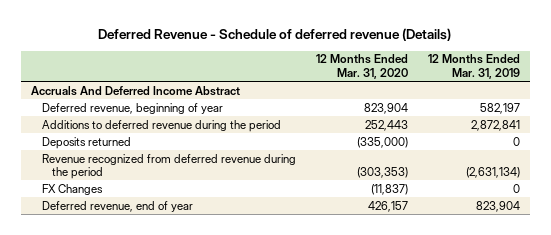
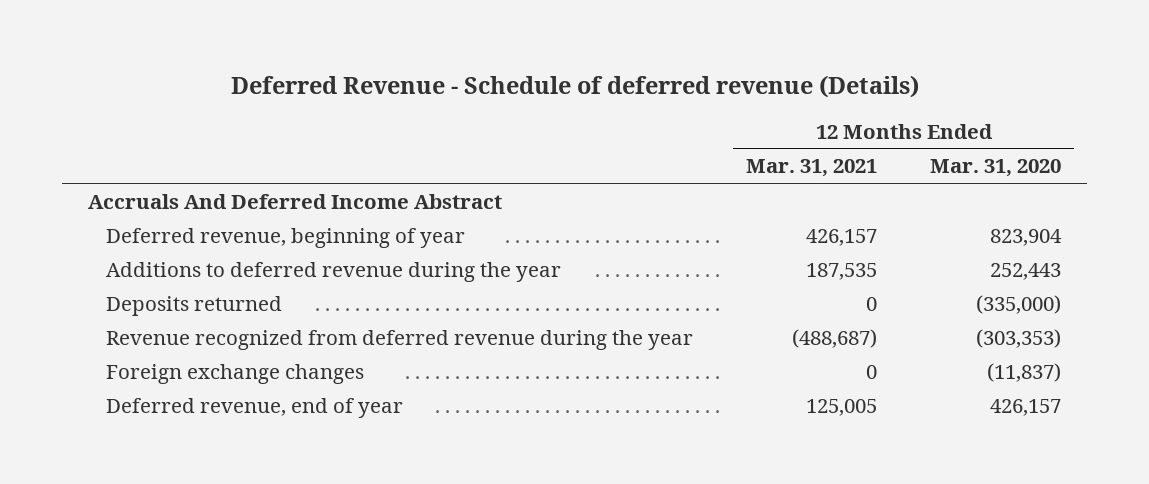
[427,54,520,79] 12 Months Ended Mar. 31, 2019 -> none
none -> [746,159,878,178] Mar. 31, 2021
[41,119,281,132] Additions to deferred revenue during the period -> [106,261,562,282] Additions to deferred revenue during the year
[41,153,296,180] Revenue recognized from deferred revenue during the period -> [106,329,694,350] Revenue recognized from deferred revenue during the year
[41,183,103,195] FX Changes -> [106,363,365,384] Foreign exchange changes

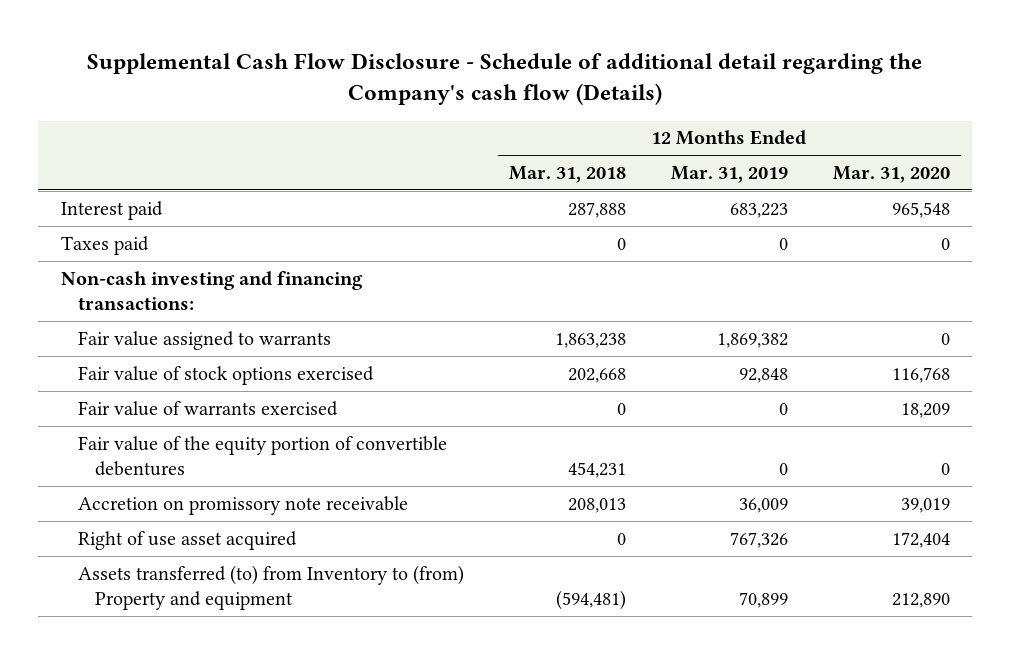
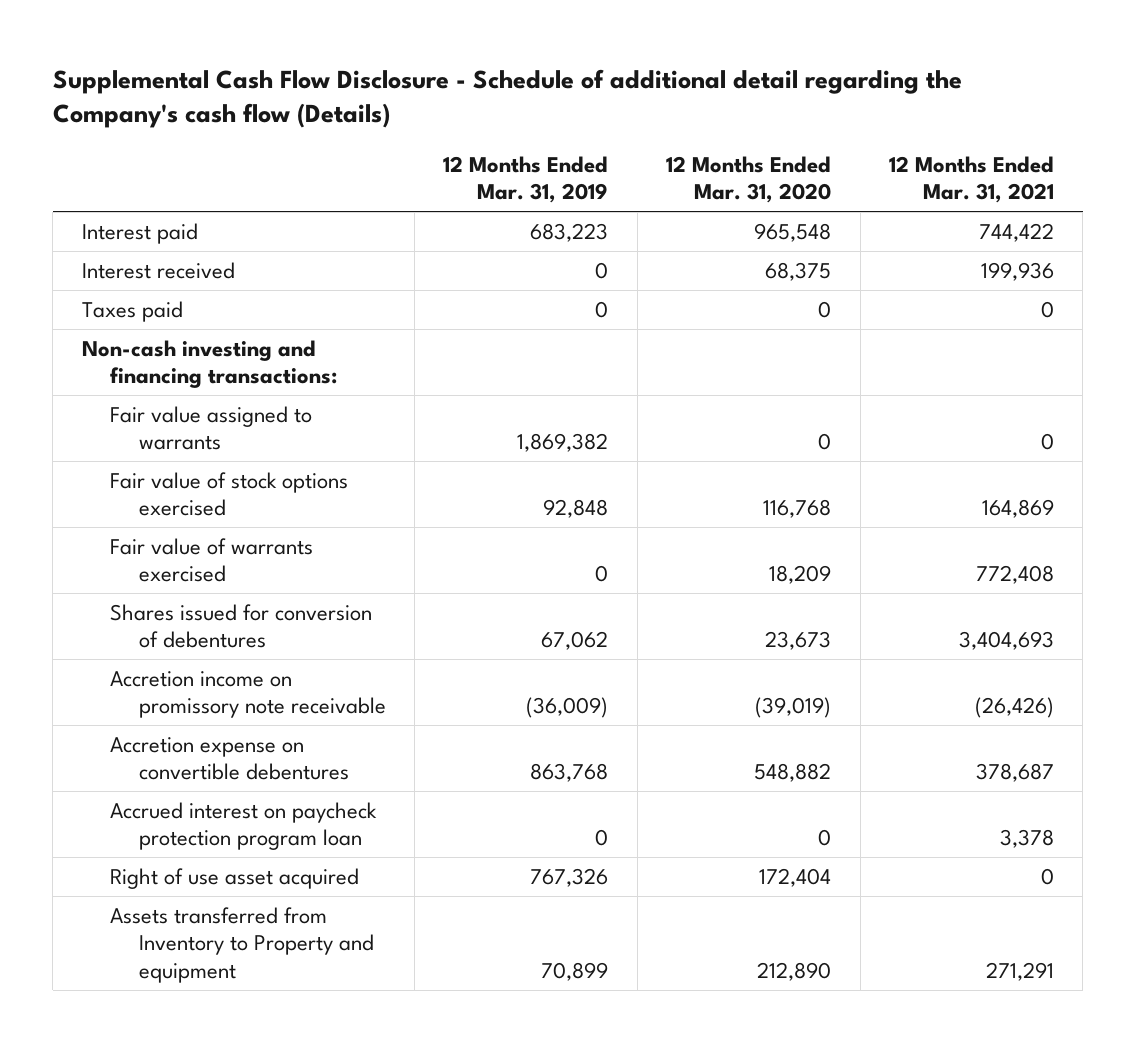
[508,165,626,183] Mar. 31, 2018 -> none
none -> [889,155,1055,204] 12 Months Ended Mar. 31, 2021
none -> [81,261,235,279] Interest received
[78,435,448,477] Fair value of the equity portion of convertible debentures -> none
none -> [110,603,373,649] Shares issued for conversion of debentures
[78,495,409,515] Accretion on promissory note receivable -> [110,670,386,719] Accretion income on promissory note receivable
[738,497,788,513] 36,009 -> [526,697,609,719] (36,009)
[900,497,950,513] 39,019 -> [755,697,832,719] (39,019)
none -> [110,736,349,781] Accretion expense on convertible debentures
none -> [110,801,378,851] Accrued interest on paycheck protection program loan
[78,564,465,611] Assets transferred (to) from Inventory to (from) Property and equipment -> [110,906,374,983] Assets transferred from Inventory to Property and equipment

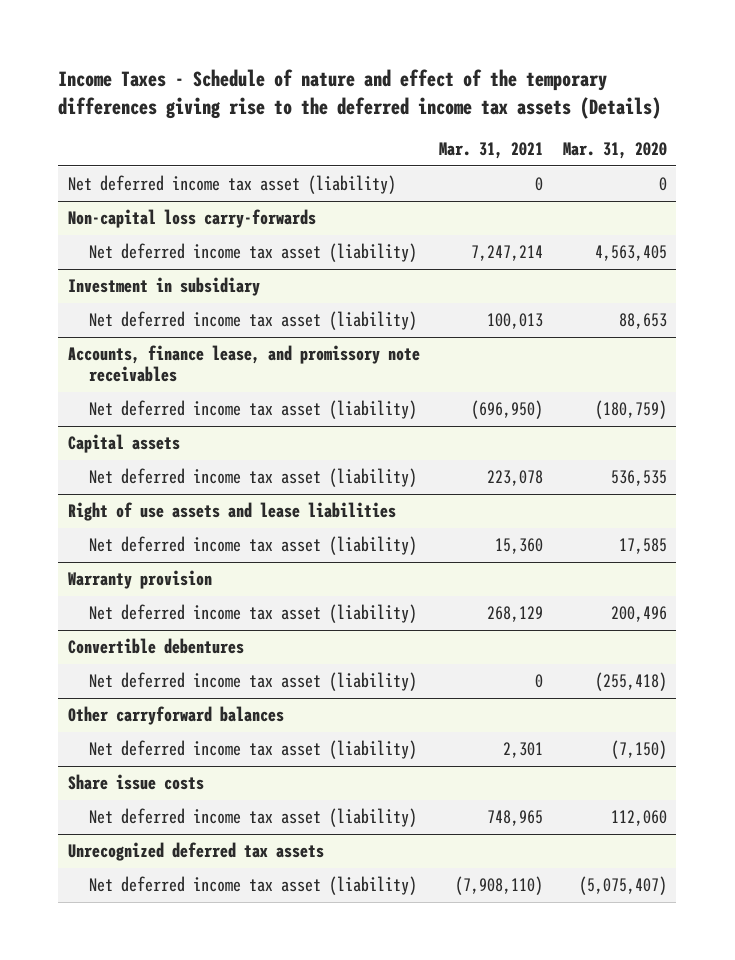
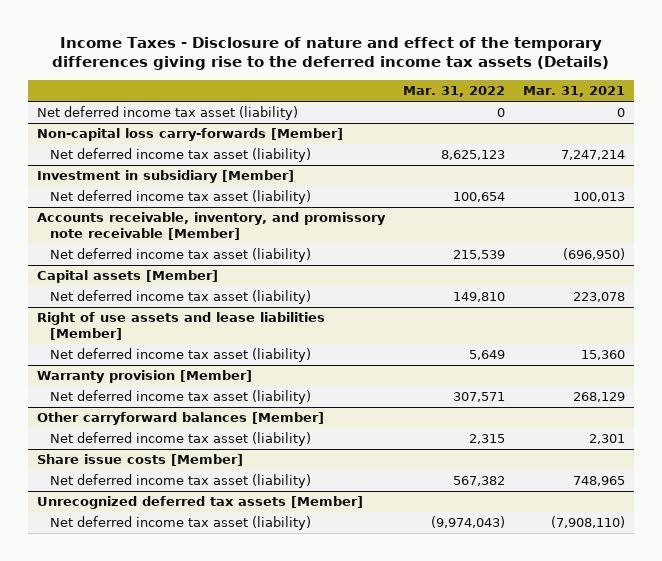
[58,69,662,119] Income Taxes - Schedule of nature and effect of the temporary differences giving rise to the deferred income tax assets (Details) -> [52,36,610,71] Income Taxes - Disclosure of nature and effect of the temporary differences giving rise to the deferred income tax assets (Details)
[562,142,667,160] Mar. 31, 2020 -> none
none -> [403,86,506,98] Mar. 31, 2022
[68,209,317,229] Non-capital loss carry-forwards -> [37,128,344,142] Non-capital loss carry-forwards [Member]
[68,277,261,297] Investment in subsidiary -> [37,170,295,184] Investment in subsidiary [Member]
[68,345,421,383] Accounts, finance lease, and promissory note receivables -> none
none -> [37,212,387,241] Accounts receivable, inventory, and promissory note receivable [Member]
[68,434,181,454] Capital assets -> [37,270,219,284] Capital assets [Member]
[68,502,397,522] Right of use assets and lease liabilities -> [37,312,326,341] Right of use assets and lease liabilities [Member]
[68,570,213,590] Warranty provision -> [37,370,253,384] Warranty provision [Member]
[68,638,245,655] Convertible debentures -> none
[89,672,418,692] Net deferred income tax asset (liability) -> none
[68,706,285,726] Other carryforward balances -> [37,412,325,426] Other carryforward balances [Member]
[68,774,205,791] Share issue costs -> [37,454,244,467] Share issue costs [Member]
[68,842,325,862] Unrecognized deferred tax assets -> [37,496,364,510] Unrecognized deferred tax assets [Member]

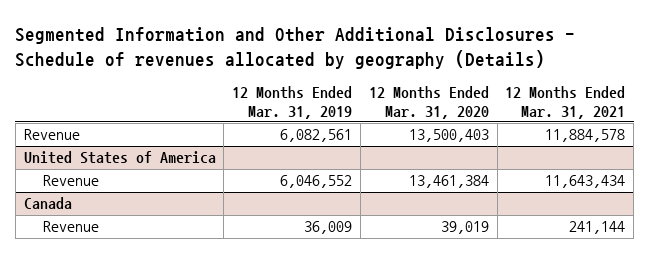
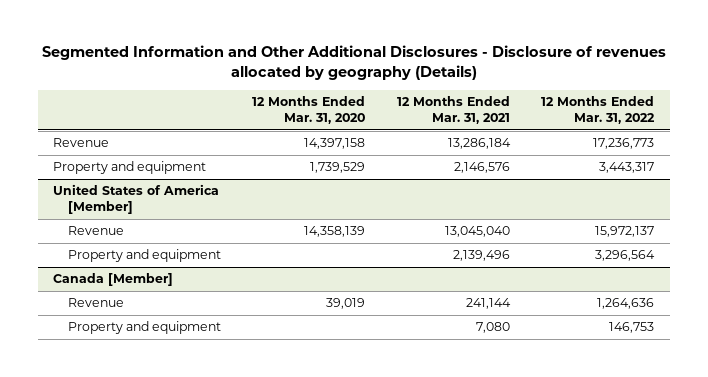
[15,27,576,69] Segmented Information and Other Additional Disclosures - Schedule of revenues allocated by geography (Details) -> [41,45,666,81] Segmented Information and Other Additional Disclosures - Disclosure of revenues allocated by geography (Details)
[232,86,353,119] 12 Months Ended Mar. 31, 2019 -> none
none -> [541,96,656,125] 12 Months Ended Mar. 31, 2022
[408,129,489,143] 13,500,403 -> [304,138,366,150] 14,397,158
[545,129,626,143] 11,884,578 -> [447,138,511,150] 13,286,184
none -> [53,161,207,175] Property and equipment
[23,151,216,165] United States of America -> [53,184,220,215] United States of America [Member]
[408,175,489,189] 13,461,384 -> [304,226,366,238] 14,358,139
[545,175,626,189] 11,643,434 -> [444,226,510,238] 13,045,040
none -> [67,249,221,263] Property and equipment
[23,197,72,210] Canada -> [53,273,174,287] Canada [Member]
none -> [67,321,221,335] Property and equipment

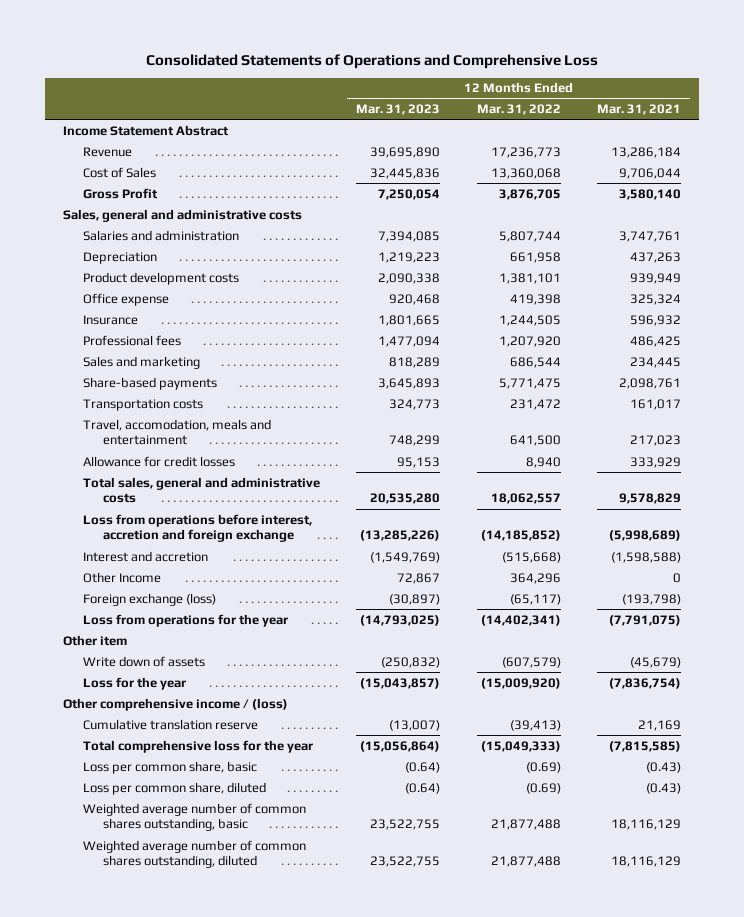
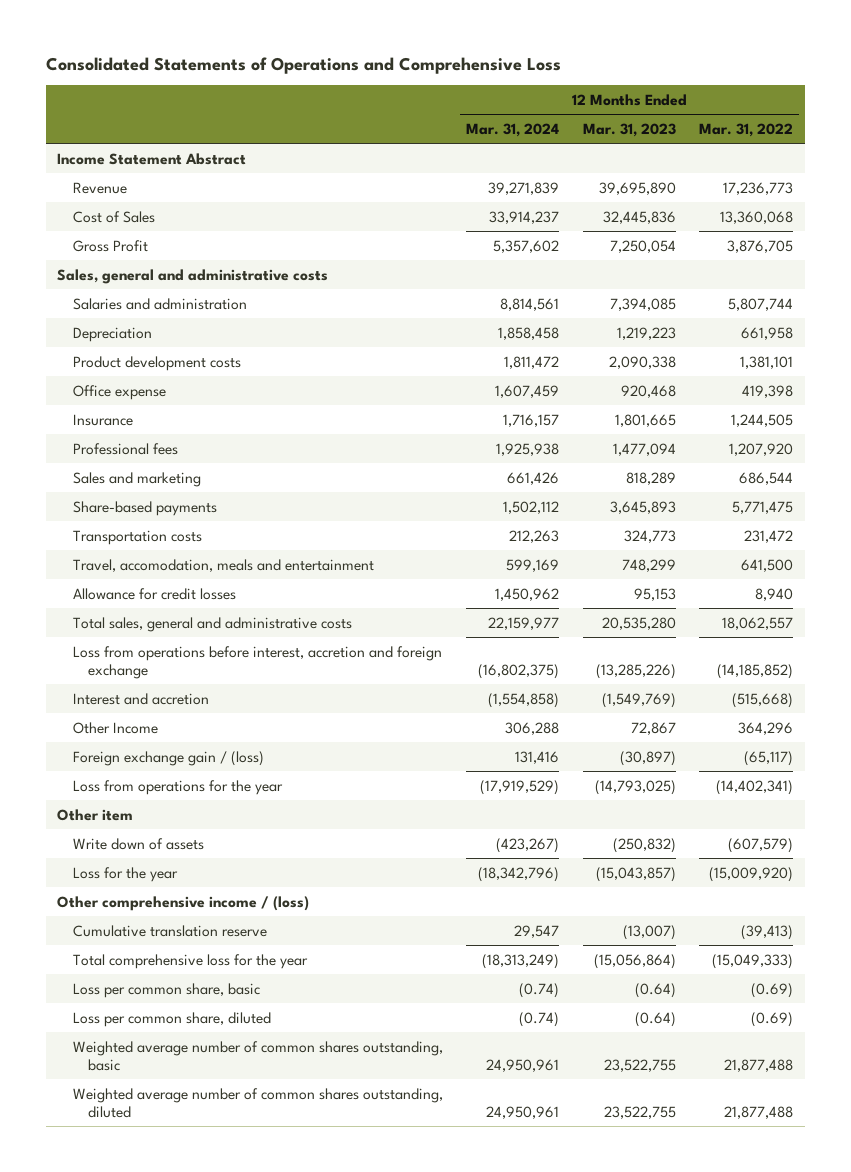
[596,104,681,116] Mar. 31, 2021 -> none
none -> [466,122,560,137] Mar. 31, 2024
[83,592,217,606] Foreign exchange (loss) -> [72,750,264,766] Foreign exchange gain / (loss)

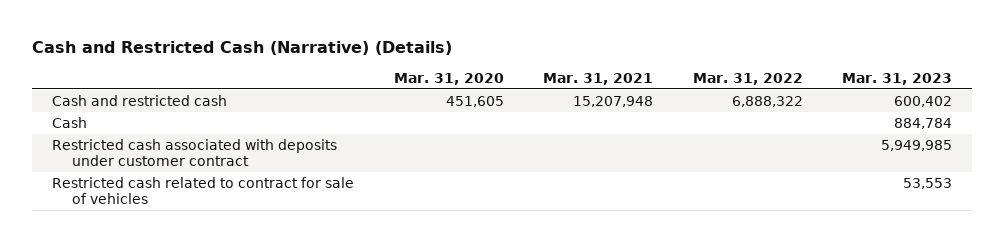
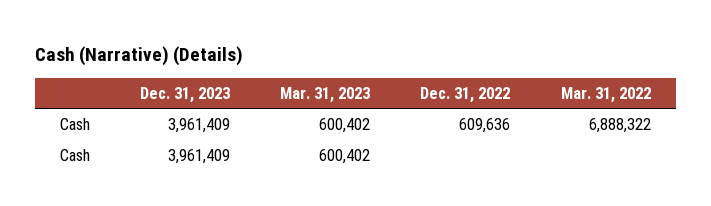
[32,41,453,56] Cash and Restricted Cash (Narrative) (Details) -> [35,45,244,66] Cash (Narrative) (Details)
[393,72,504,85] Mar. 31, 2020 -> none
[543,72,654,85] Mar. 31, 2021 -> none
none -> [140,86,231,103] Dec. 31, 2023
none -> [420,86,511,103] Dec. 31, 2022
[51,138,337,166] Restricted cash associated with deposits under customer contract -> none
[51,176,354,204] Restricted cash related to contract for sale of vehicles -> none
[51,94,227,106] Cash and restricted cash -> [60,118,91,131] Cash
[894,117,953,129] 884,784 -> [319,149,371,165] 600,402

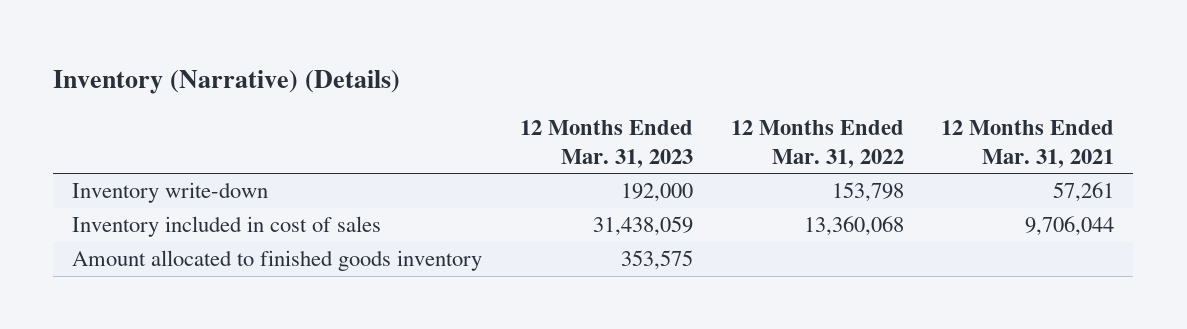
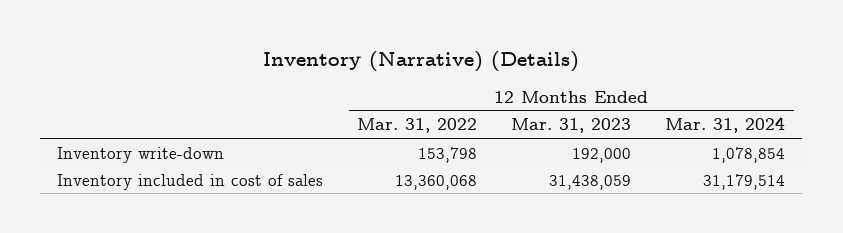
[941,120,1115,168] 12 Months Ended Mar. 31, 2021 -> none
none -> [665,117,786,134] Mar. 31, 2024
[72,250,483,272] Amount allocated to finished goods inventory -> none

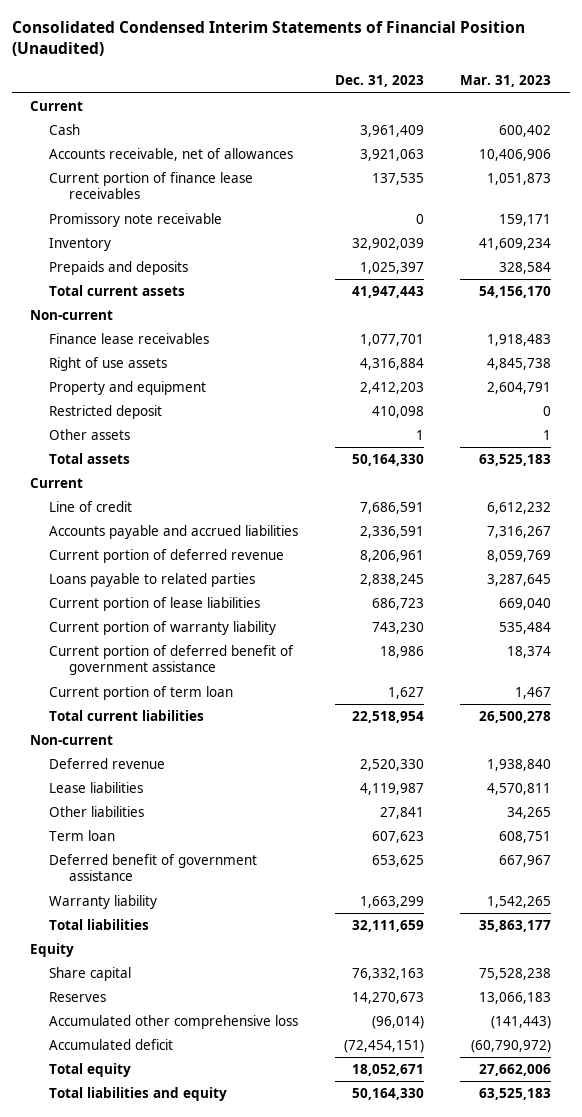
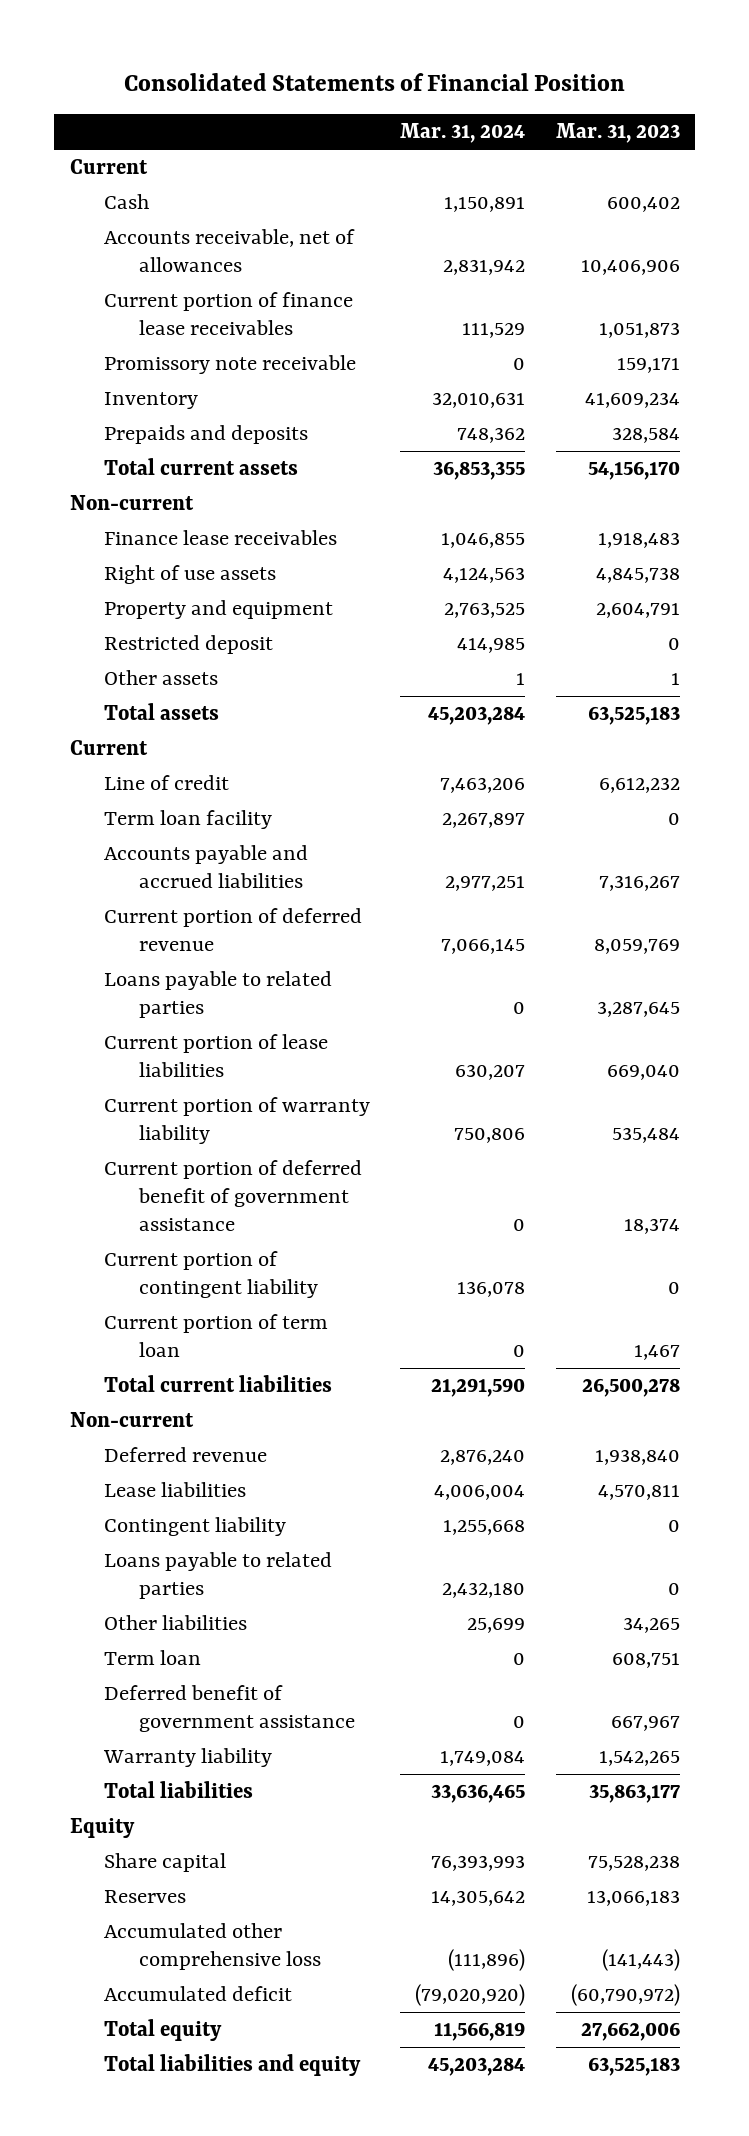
[12,21,526,57] Consolidated Condensed Interim Statements of Financial Position (Unaudited) -> [123,72,625,91] Consolidated Statements of Financial Position
[334,75,424,88] Dec. 31, 2023 -> none
none -> [400,123,526,144] Mar. 31, 2024
none -> [104,810,273,830] Term loan facility
none -> [104,1251,318,1299] Current portion of contingent liability
none -> [104,1517,287,1537] Contingent liability
none -> [104,1552,333,1600] Loans payable to related parties

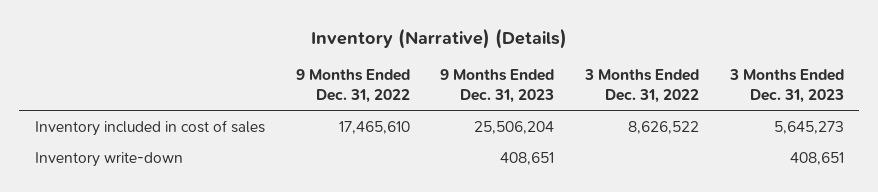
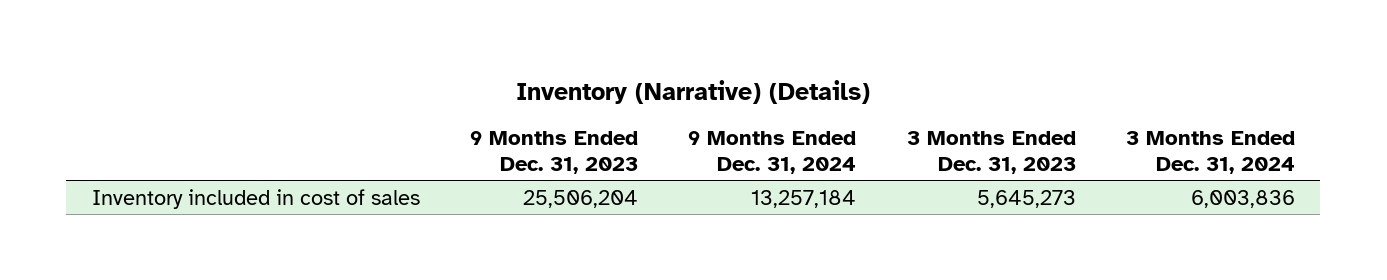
[295,68,410,103] 9 Months Ended Dec. 31, 2022 -> none
[583,68,699,103] 3 Months Ended Dec. 31, 2022 -> none
none -> [688,130,857,175] 9 Months Ended Dec. 31, 2024
none -> [1126,130,1296,175] 3 Months Ended Dec. 31, 2024
[34,151,183,167] Inventory write-down -> none

